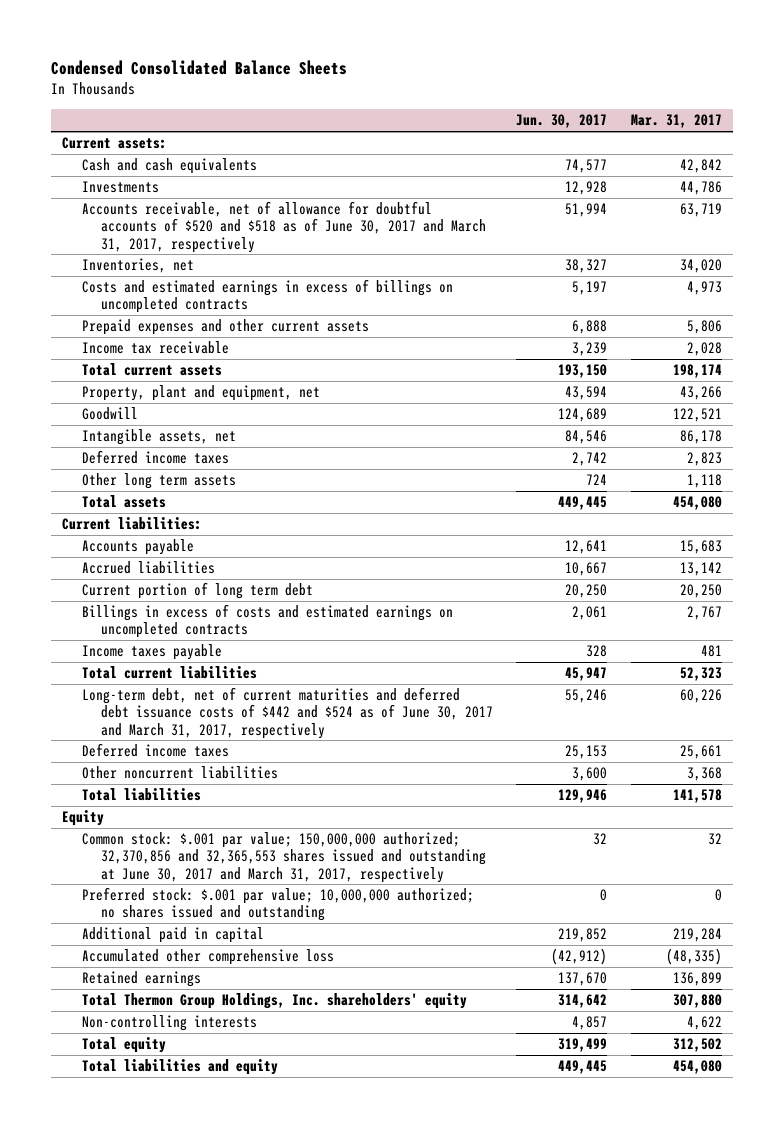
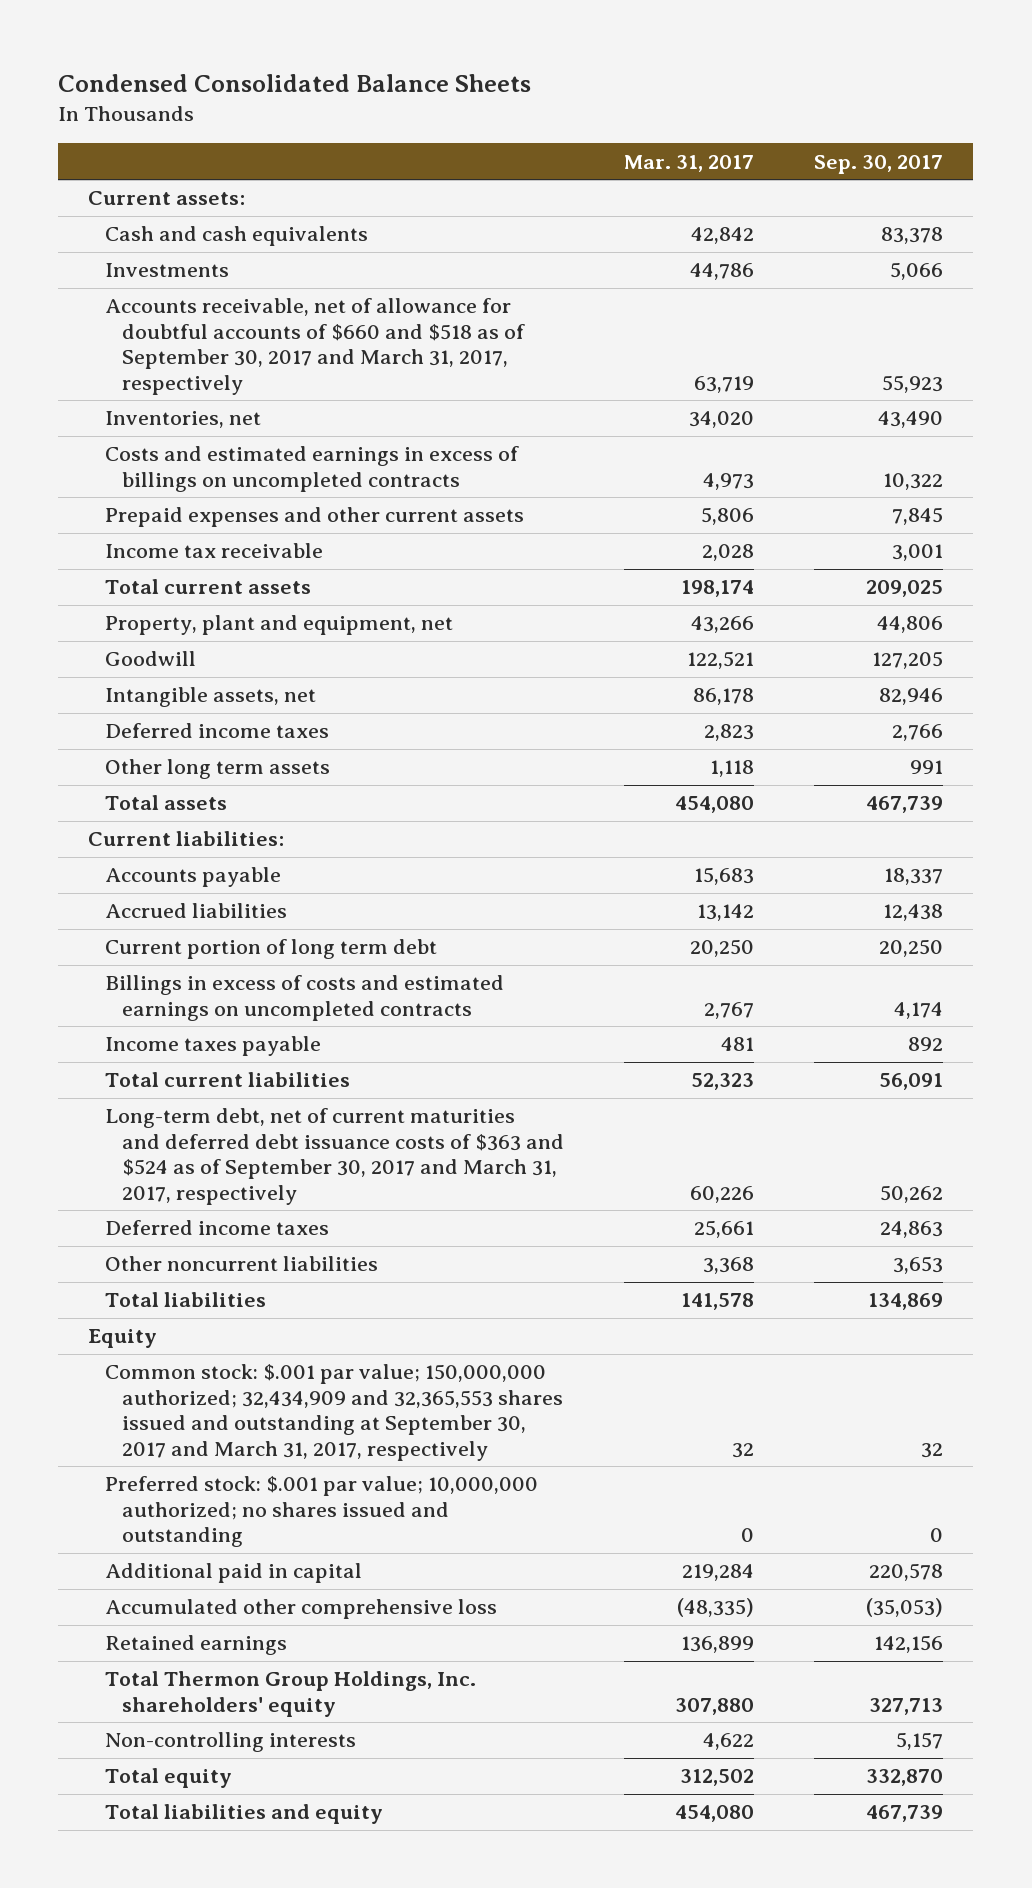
[516,114,608,129] Jun. 30, 2017 -> none
none -> [814,154,944,174] Sep. 30, 2017
[81,201,486,253] Accounts receivable, net of allowance for doubtful accounts of $520 and $518 as of June 30, 2017 and March 31, 2017, respectively -> [105,298,526,395] Accounts receivable, net of allowance for doubtful accounts of $660 and $518 as of September 30, 2017 and March 31, 2017, respectively
[81,687,493,739] Long-term debt, net of current maturities and deferred debt issuance costs of $442 and $524 as of June 30, 2017 and March 31, 2017, respectively -> [105,1108,565,1205] Long-term debt, net of current maturities and deferred debt issuance costs of $363 and $524 as of September 30, 2017 and March 31, 2017, respectively
[81,832,486,883] Common stock: $.001 par value; 150,000,000 authorized; 32,370,856 and 32,365,553 shares issued and outstanding at June 30, 2017 and March 31, 2017, respectively -> [105,1364,564,1461] Common stock: $.001 par value; 150,000,000 authorized; 32,434,909 and 32,365,553 shares issued and outstanding at September 30, 2017 and March 31, 2017, respectively

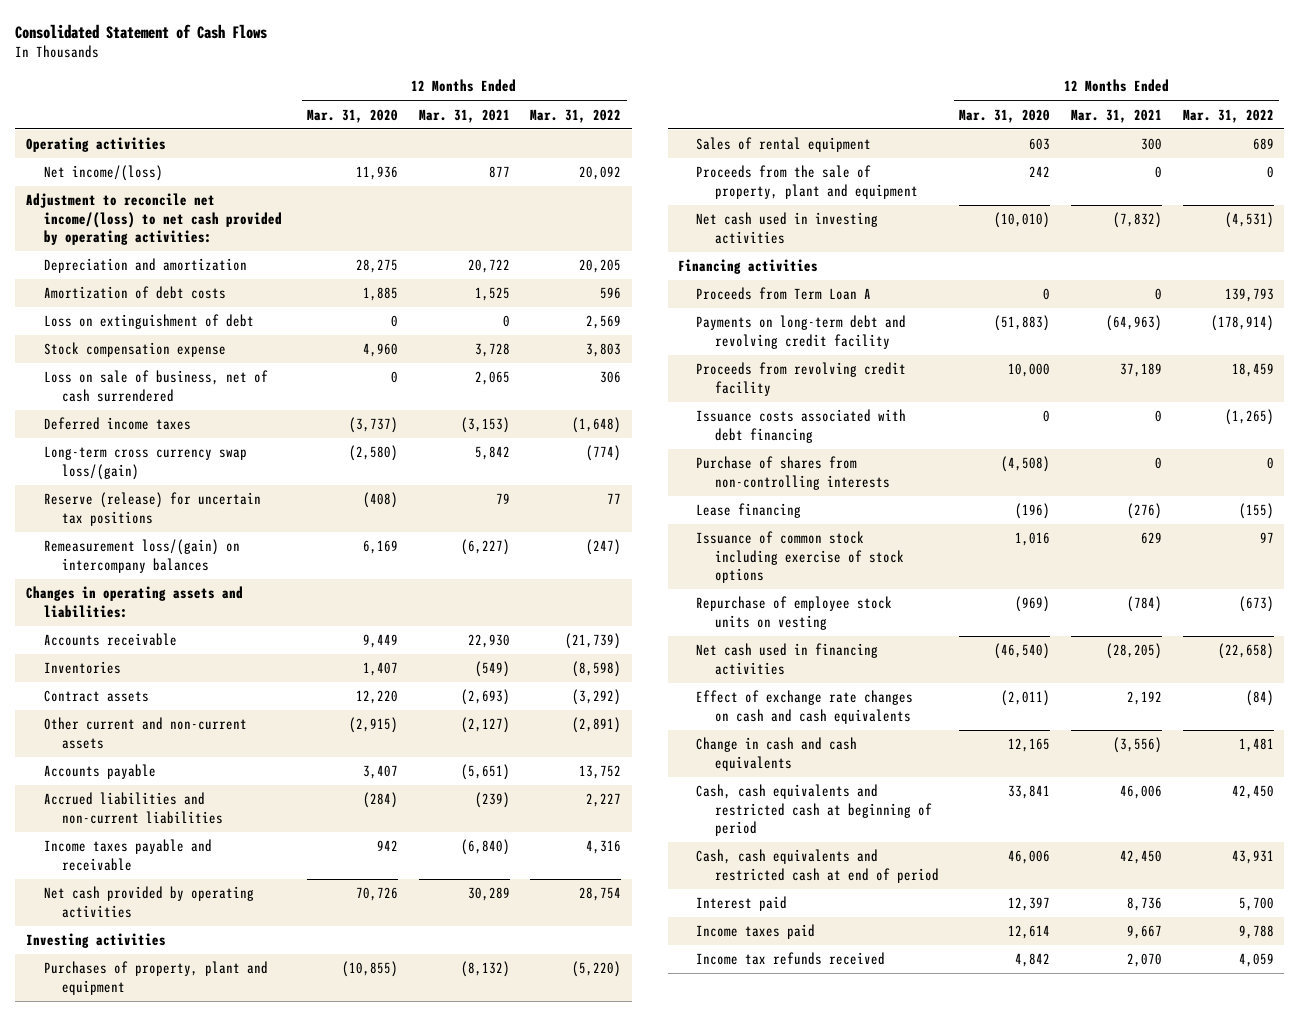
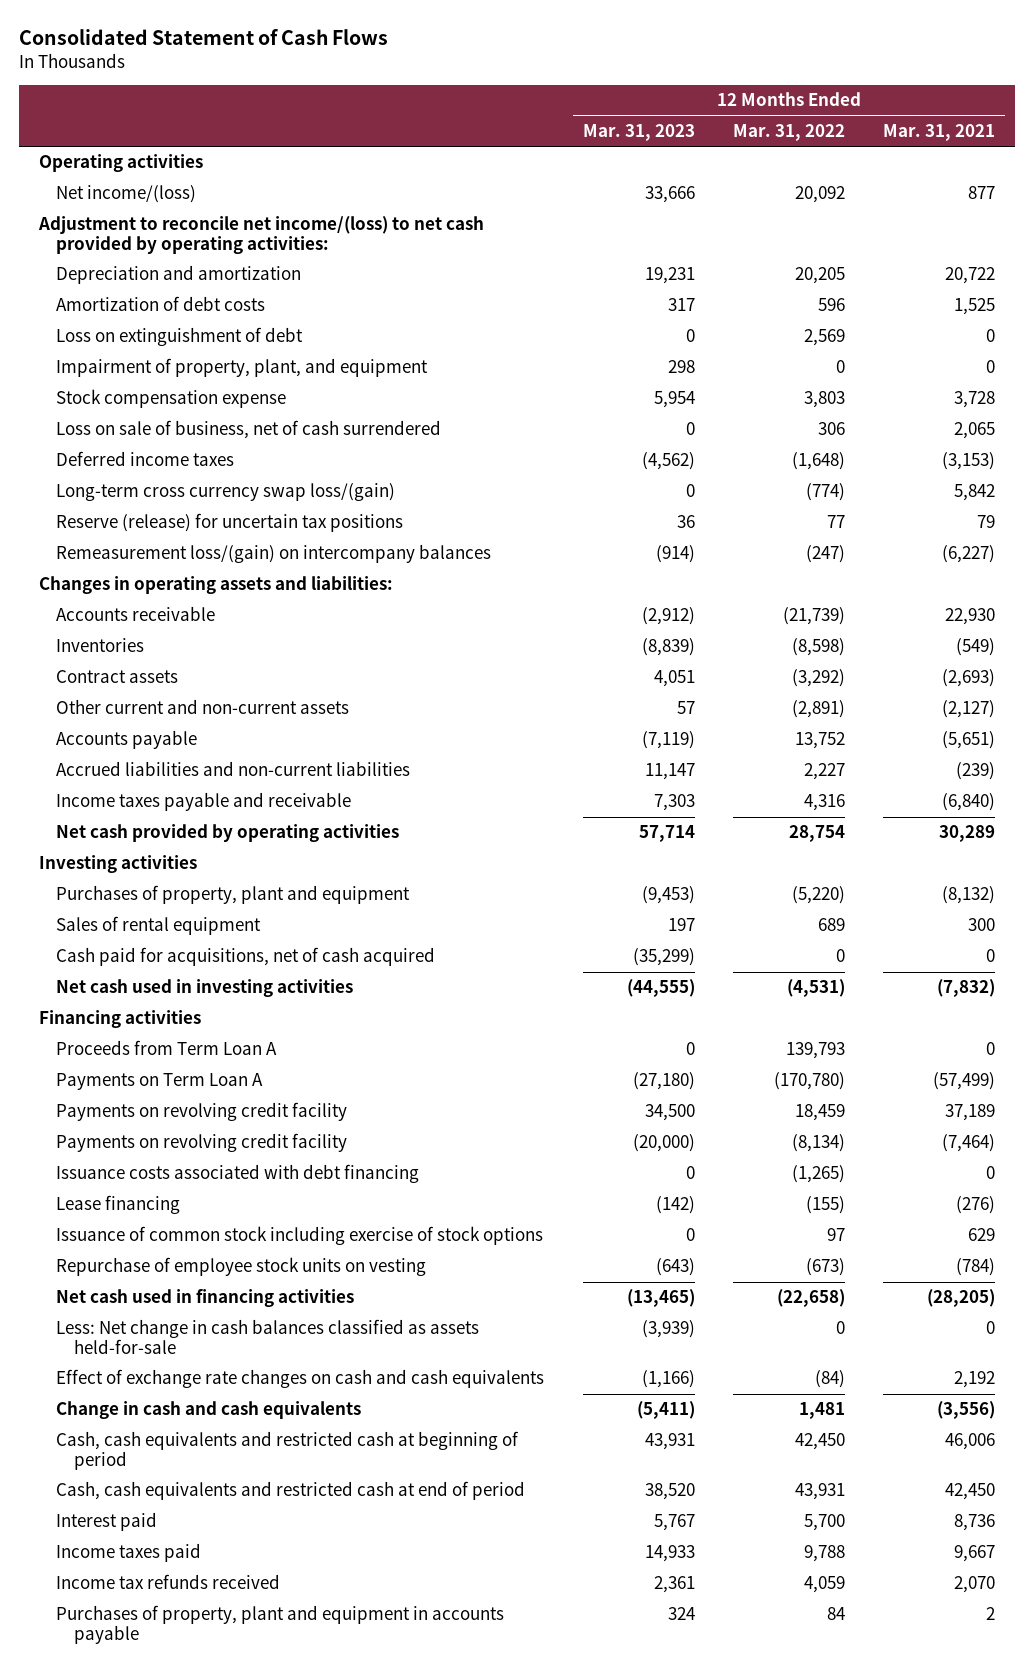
[306,108,398,123] Mar. 31, 2020 -> none
none -> [582,124,695,142] Mar. 31, 2023
none -> [56,358,429,378] Impairment of property, plant, and equipment
[696,165,918,199] Proceeds from the sale of property, plant and equipment -> none
none -> [56,947,436,967] Cash paid for acquisitions, net of cash acquired
[696,315,907,349] Payments on long-term debt and revolving credit facility -> [56,1073,264,1091] Payments on Term Loan A
[1106,315,1163,332] (64,963) -> [933,1072,996,1091] (57,499)
[1210,315,1274,332] (178,914) -> [774,1072,846,1091] (170,780)
[696,362,907,396] Proceeds from revolving credit facility -> [56,1102,348,1122] Payments on revolving credit facility
none -> [56,1133,348,1153] Payments on revolving credit facility
[696,456,890,490] Purchase of shares from non-controlling interests -> none
none -> [56,1319,480,1354] Less: Net change in cash balances classified as assets held-for-sale
none -> [56,1605,505,1644] Purchases of property, plant and equipment in accounts payable

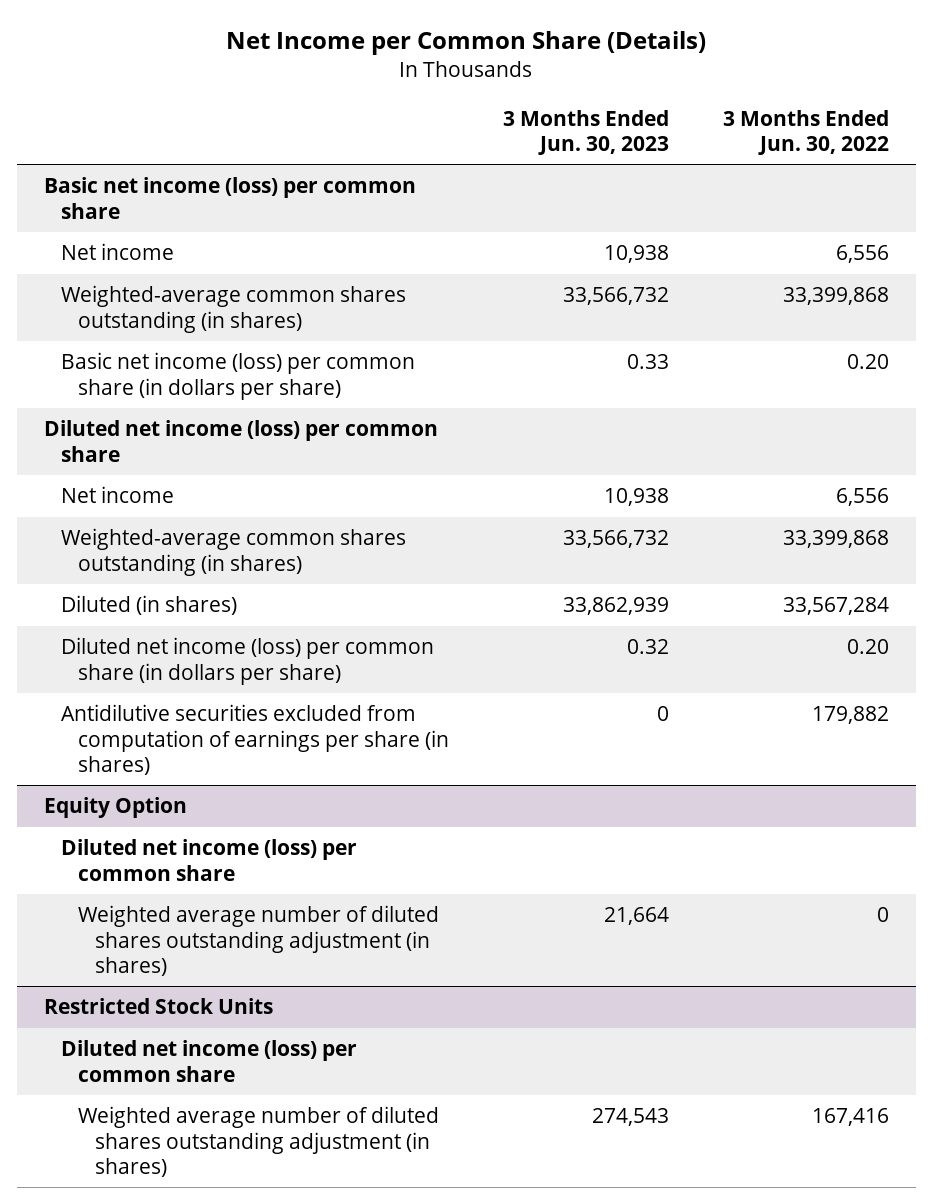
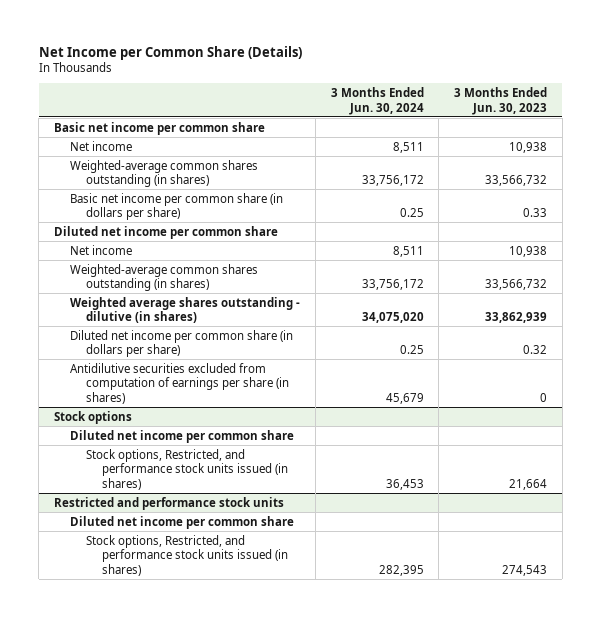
[722,109,889,155] 3 Months Ended Jun. 30, 2022 -> none
none -> [330,87,424,115] 3 Months Ended Jun. 30, 2024
[43,177,416,219] Basic net income (loss) per common share -> [54,121,266,135] Basic net income per common share
[60,352,415,400] Basic net income (loss) per common share (in dollars per share) -> [70,192,284,221] Basic net income per common share (in dollars per share)
[43,420,438,462] Diluted net income (loss) per common share -> [54,225,279,239] Diluted net income per common share
[60,595,237,616] Diluted (in shares) -> [70,296,301,324] Weighted average shares outstanding - dilutive (in shares)
[60,637,434,685] Diluted net income (loss) per common share (in dollars per share) -> [70,329,294,358] Diluted net income per common share (in dollars per share)
[43,797,187,819] Equity Option -> none
none -> [54,410,133,424] Stock options
[60,839,357,881] Diluted net income (loss) per common share -> [70,429,295,443] Diluted net income per common share
[78,905,440,976] Weighted average number of diluted shares outstanding adjustment (in shares) -> [86,448,289,490] Stock options, Restricted, and performance stock units issued (in shares)
[43,998,273,1015] Restricted Stock Units -> [54,496,285,510] Restricted and performance stock units
[60,1040,357,1082] Diluted net income (loss) per common share -> [70,515,295,529] Diluted net income per common share
[78,1106,440,1177] Weighted average number of diluted shares outstanding adjustment (in shares) -> [86,534,289,576] Stock options, Restricted, and performance stock units issued (in shares)

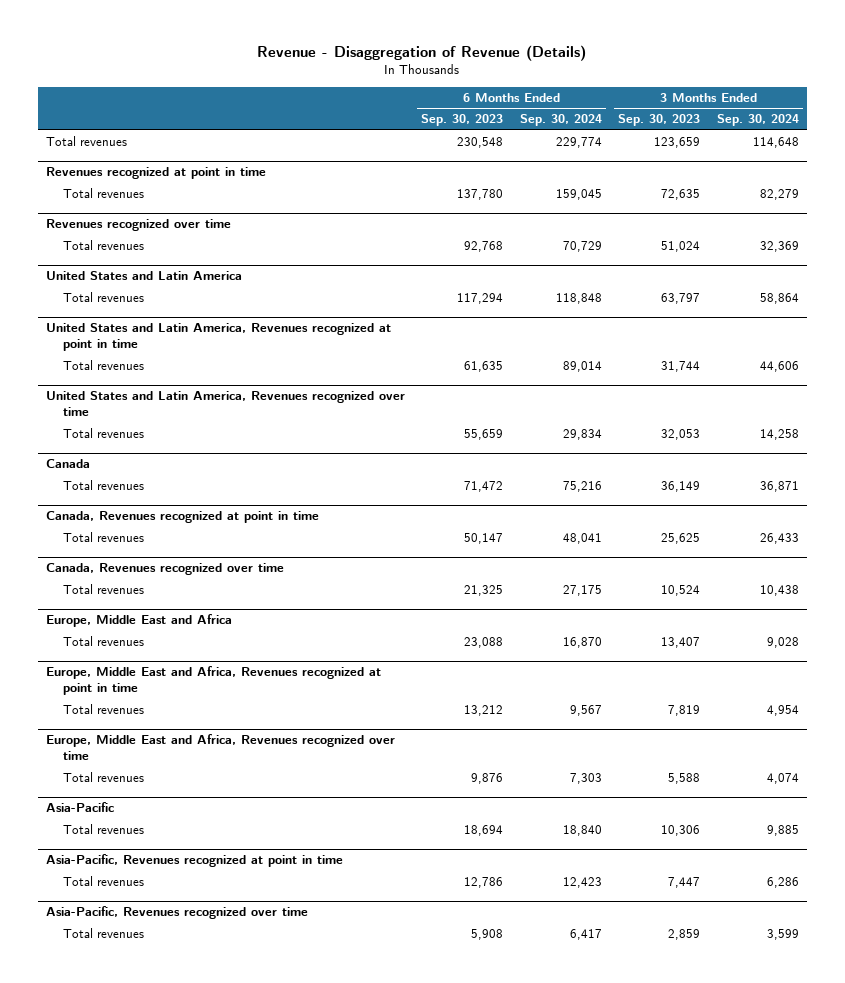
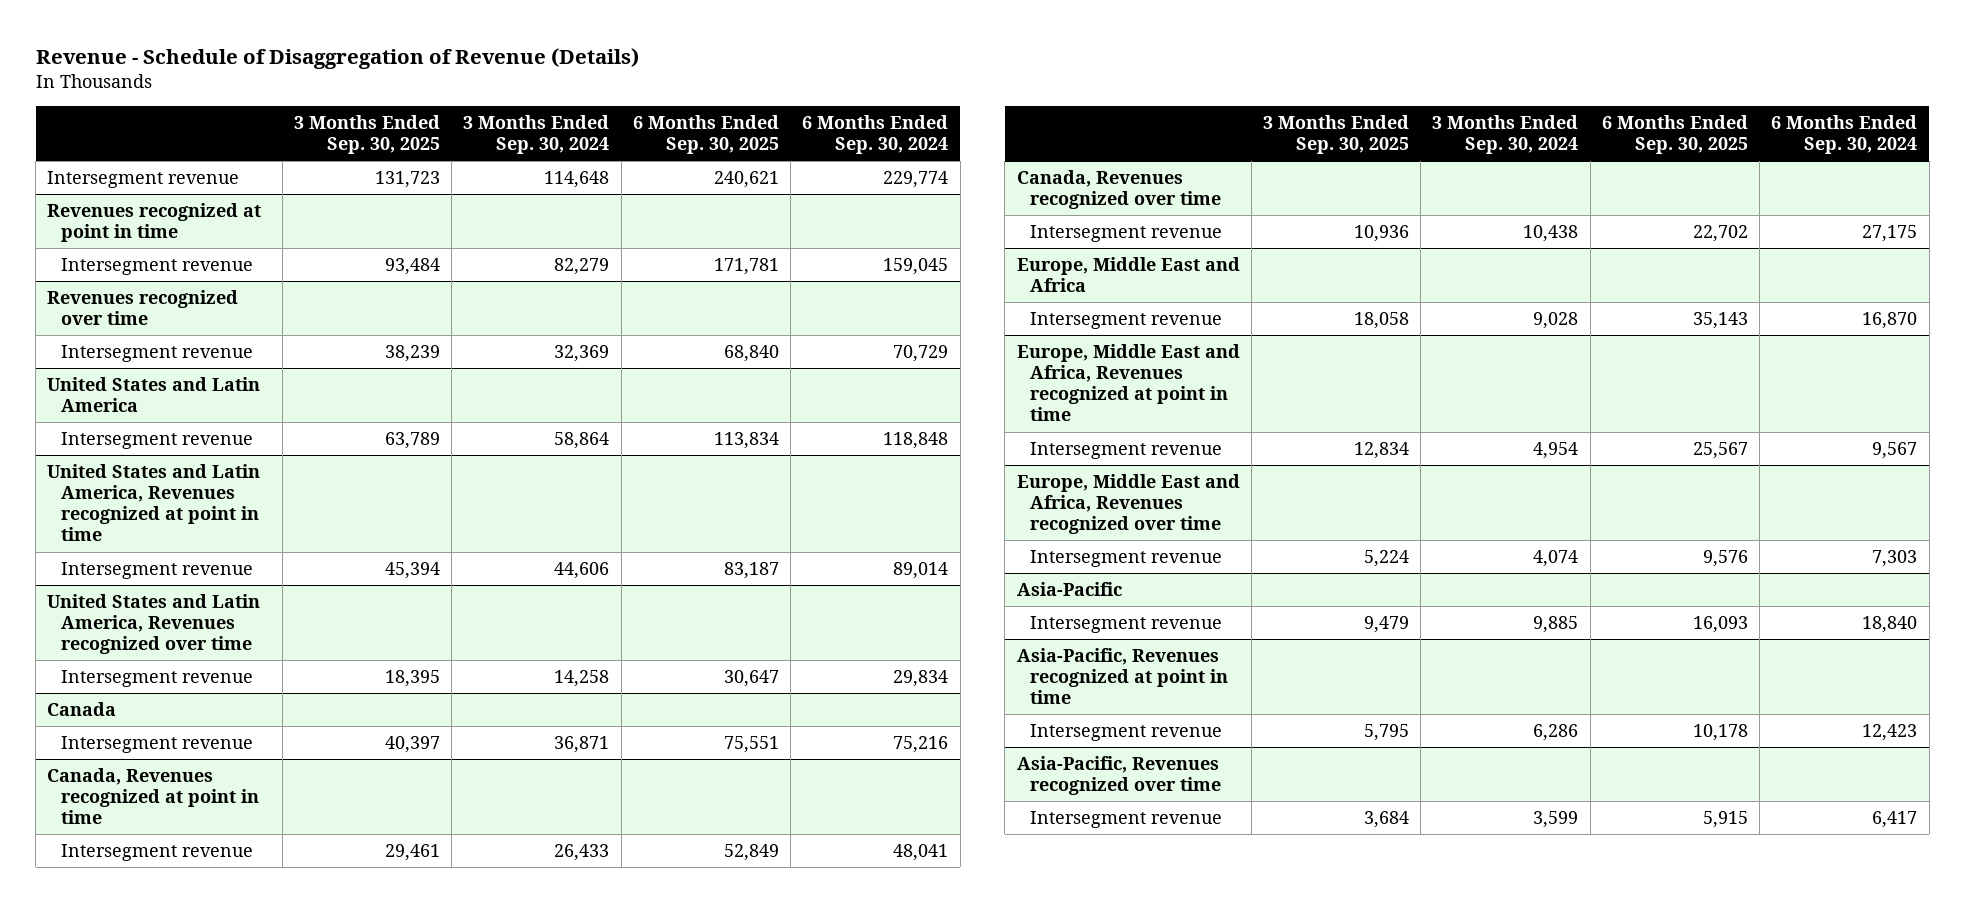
[257,45,587,62] Revenue - Disaggregation of Revenue (Details) -> [35,47,639,69] Revenue - Schedule of Disaggregation of Revenue (Details)
[421,114,504,127] Sep. 30, 2023 -> none
[618,114,701,127] Sep. 30, 2023 -> none
none -> [293,114,440,154] 3 Months Ended Sep. 30, 2025
none -> [632,114,779,154] 6 Months Ended Sep. 30, 2025
[45,136,127,147] Total revenues -> [47,171,240,189] Intersegment revenue
[63,188,145,199] Total revenues -> [60,258,253,276] Intersegment revenue
[63,240,145,251] Total revenues -> [60,345,253,363] Intersegment revenue
[63,292,145,303] Total revenues -> [60,432,253,450] Intersegment revenue
[63,360,145,371] Total revenues -> [60,562,253,580] Intersegment revenue
[63,428,145,439] Total revenues -> [60,670,253,688] Intersegment revenue
[63,480,145,491] Total revenues -> [60,736,253,754] Intersegment revenue
[63,532,145,543] Total revenues -> [60,844,253,862] Intersegment revenue
[63,584,145,595] Total revenues -> [1029,225,1222,243] Intersegment revenue
[63,636,145,647] Total revenues -> [1029,312,1222,330] Intersegment revenue
[63,704,145,715] Total revenues -> [1029,442,1222,460] Intersegment revenue
[63,772,145,783] Total revenues -> [1029,550,1222,568] Intersegment revenue
[63,824,145,835] Total revenues -> [1029,616,1222,634] Intersegment revenue
[63,876,145,887] Total revenues -> [1029,724,1222,742] Intersegment revenue
[63,928,145,939] Total revenues -> [1029,811,1222,829] Intersegment revenue

